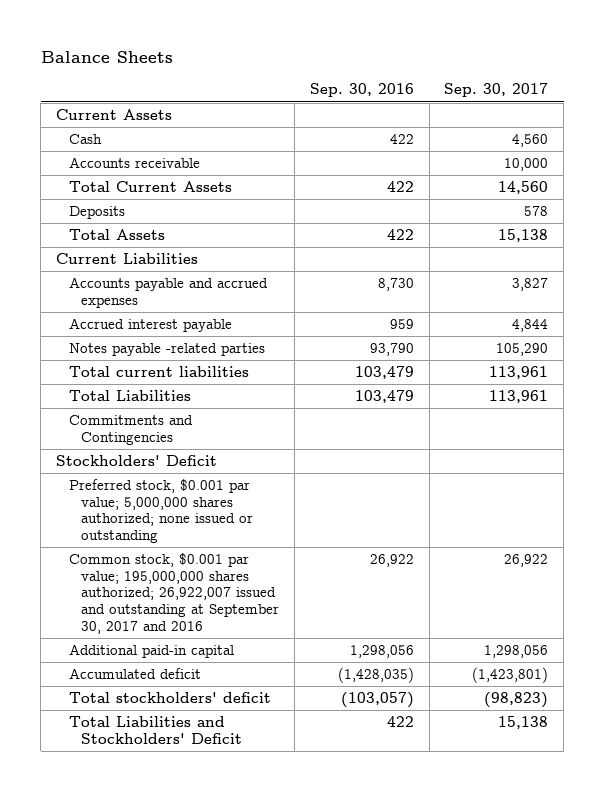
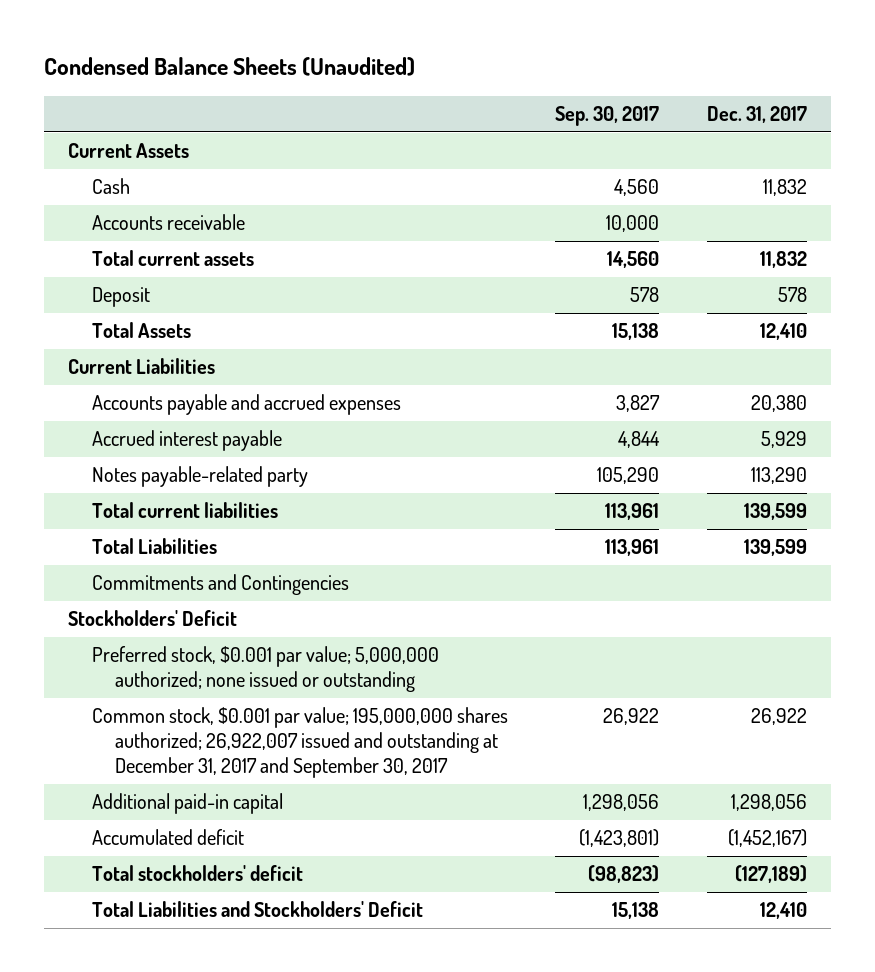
[40,50,173,63] Balance Sheets -> [44,57,416,77] Condensed Balance Sheets (Unaudited)
[309,83,414,98] Sep. 30, 2016 -> none
none -> [706,106,807,124] Dec. 31, 2017
[68,181,232,193] Total Current Assets -> [91,250,254,267] Total current assets
[68,206,125,220] Deposits -> [91,287,150,308] Deposit
[68,343,265,357] Notes payable -related parties -> [91,466,308,488] Notes payable-related party
[68,479,254,544] Preferred stock, $0.001 par value; 5,000,000 shares authorized; none issued or outstanding -> [91,646,439,693] Preferred stock, $0.001 par value; 5,000,000 authorized; none issued or outstanding
[68,553,280,634] Common stock, $0.001 par value; 195,000,000 shares authorized; 26,922,007 issued and outstanding at September 30, 2017 and 2016 -> [91,707,508,778] Common stock, $0.001 par value; 195,000,000 shares authorized; 26,922,007 issued and outstanding at December 31, 2017 and September 30, 2017

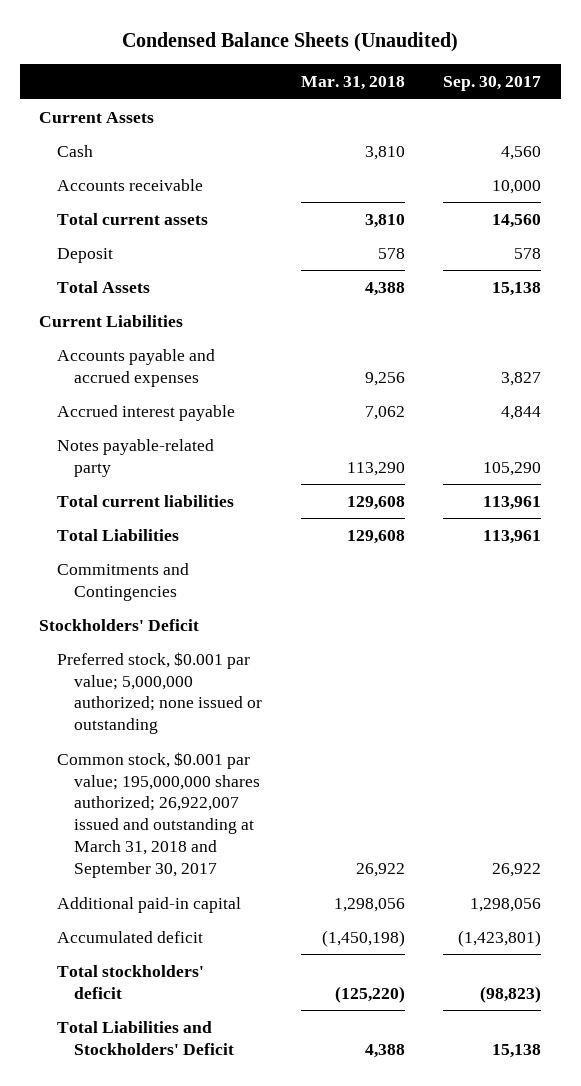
[706,106,807,124] Dec. 31, 2017 -> none
none -> [300,75,405,90] Mar. 31, 2018
[91,707,508,778] Common stock, $0.001 par value; 195,000,000 shares authorized; 26,922,007 issued and outstanding at December 31, 2017 and September 30, 2017 -> [56,751,260,878] Common stock, $0.001 par value; 195,000,000 shares authorized; 26,922,007 issued and outstanding at March 31, 2018 and September 30, 2017

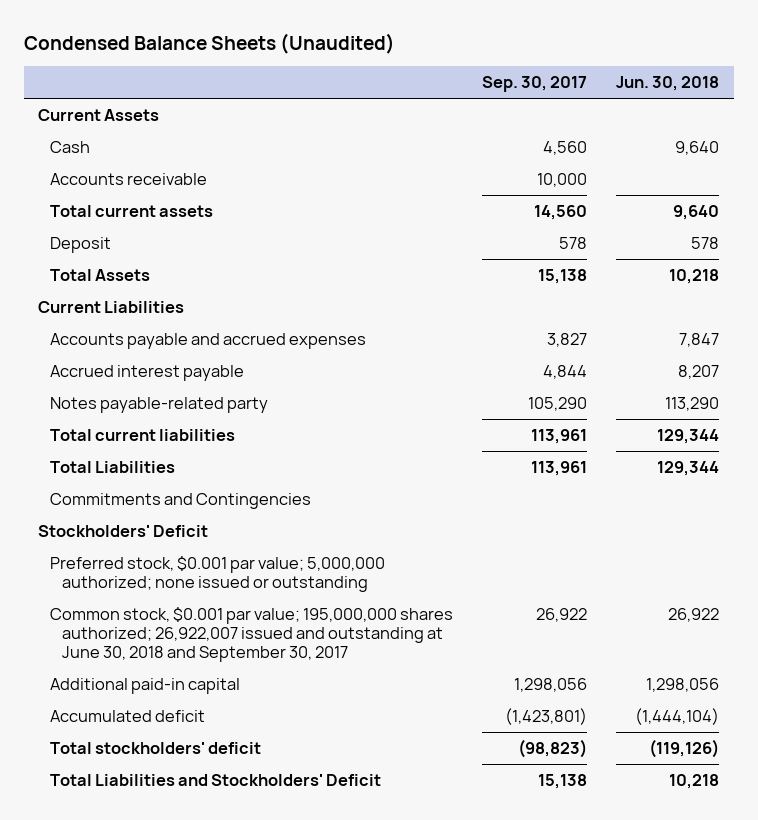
[300,75,405,90] Mar. 31, 2018 -> none
none -> [616,76,720,92] Jun. 30, 2018
[56,751,260,878] Common stock, $0.001 par value; 195,000,000 shares authorized; 26,922,007 issued and outstanding at March 31, 2018 and September 30, 2017 -> [50,606,454,663] Common stock, $0.001 par value; 195,000,000 shares authorized; 26,922,007 issued and outstanding at June 30, 2018 and September 30, 2017

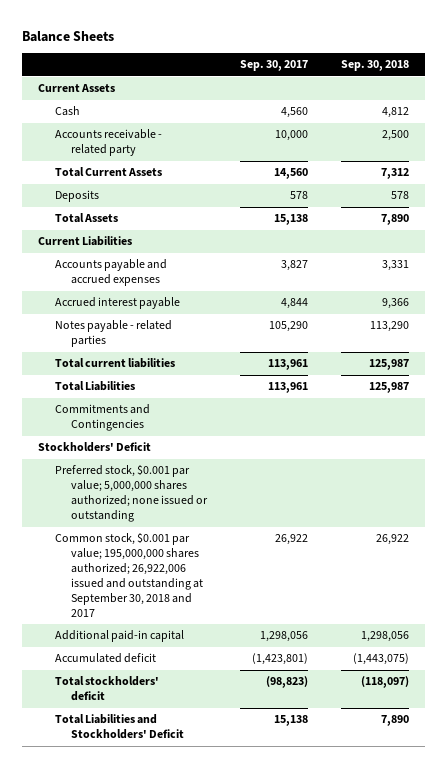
[23,32,395,54] Condensed Balance Sheets (Unaudited) -> [21,30,114,42] Balance Sheets
[616,76,720,92] Jun. 30, 2018 -> none
none -> [340,60,409,72] Sep. 30, 2018
[50,172,208,185] Accounts receivable -> [54,129,162,157] Accounts receivable - related party
[50,204,214,217] Total current assets -> [54,167,162,178] Total Current Assets
[50,236,112,253] Deposit -> [54,190,99,203] Deposits
[50,396,269,413] Notes payable-related party -> [54,320,172,348] Notes payable - related parties
[50,555,386,593] Preferred stock, $0.001 par value; 5,000,000 authorized; none issued or outstanding -> [54,465,209,523] Preferred stock, $0.001 par value; 5,000,000 shares authorized; none issued or outstanding
[50,606,454,663] Common stock, $0.001 par value; 195,000,000 shares authorized; 26,922,007 issued and outstanding at June 30, 2018 and September 30, 2017 -> [54,533,204,617] Common stock, $0.001 par value; 195,000,000 shares authorized; 26,922,006 issued and outstanding at September 30, 2018 and 2017

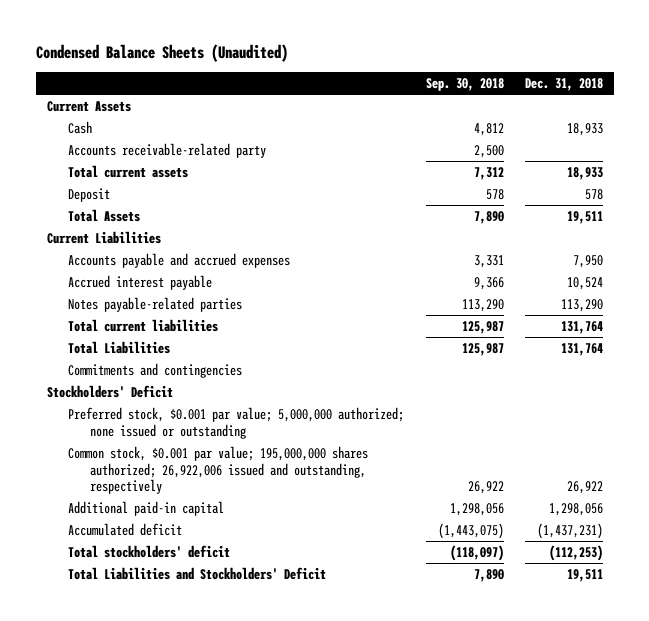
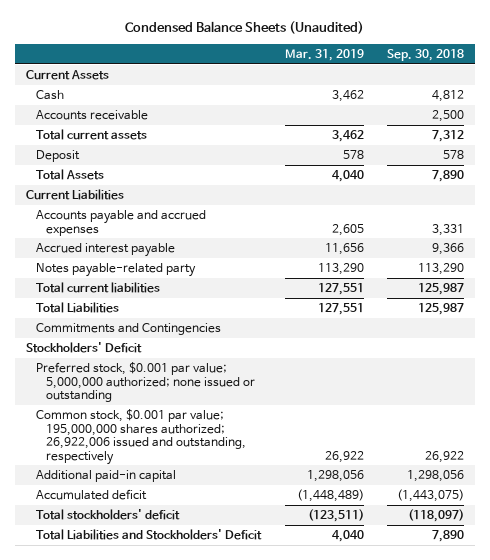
[524,78,603,92] Dec. 31, 2018 -> none
none -> [284,48,364,61] Mar. 31, 2019
[68,143,267,159] Accounts receivable-related party -> [36,110,149,121] Accounts receivable
[68,297,243,313] Notes payable-related parties -> [36,263,197,278] Notes payable-related party
[68,363,243,379] Commitments and contingencies -> [36,323,222,336] Commitments and Contingencies

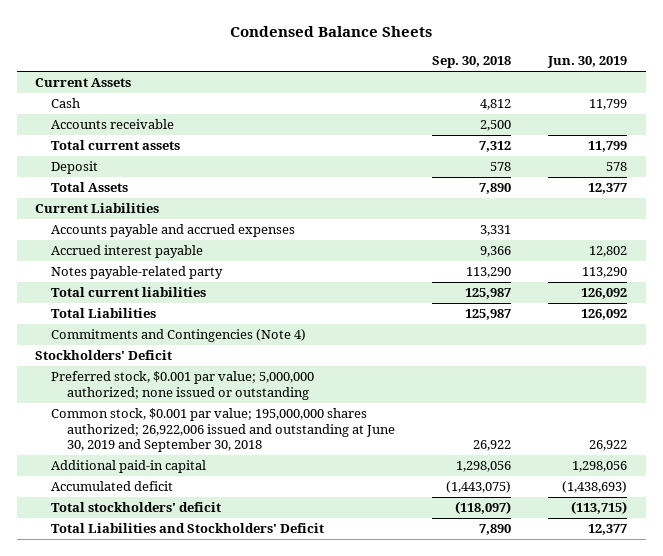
[124,21,364,35] Condensed Balance Sheets (Unaudited) -> [230,26,433,38] Condensed Balance Sheets
[284,48,364,61] Mar. 31, 2019 -> none
none -> [547,56,628,69] Jun. 30, 2019
[36,323,222,336] Commitments and Contingencies -> [51,329,307,343] Commitments and Contingencies (Note 4)
[36,409,247,465] Common stock, $0.001 par value; 195,000,000 shares authorized; 26,922,006 issued and outstanding, respectively -> [51,408,396,453] Common stock, $0.001 par value; 195,000,000 shares authorized; 26,922,006 issued and outstanding at June 30, 2019 and September 30, 2018

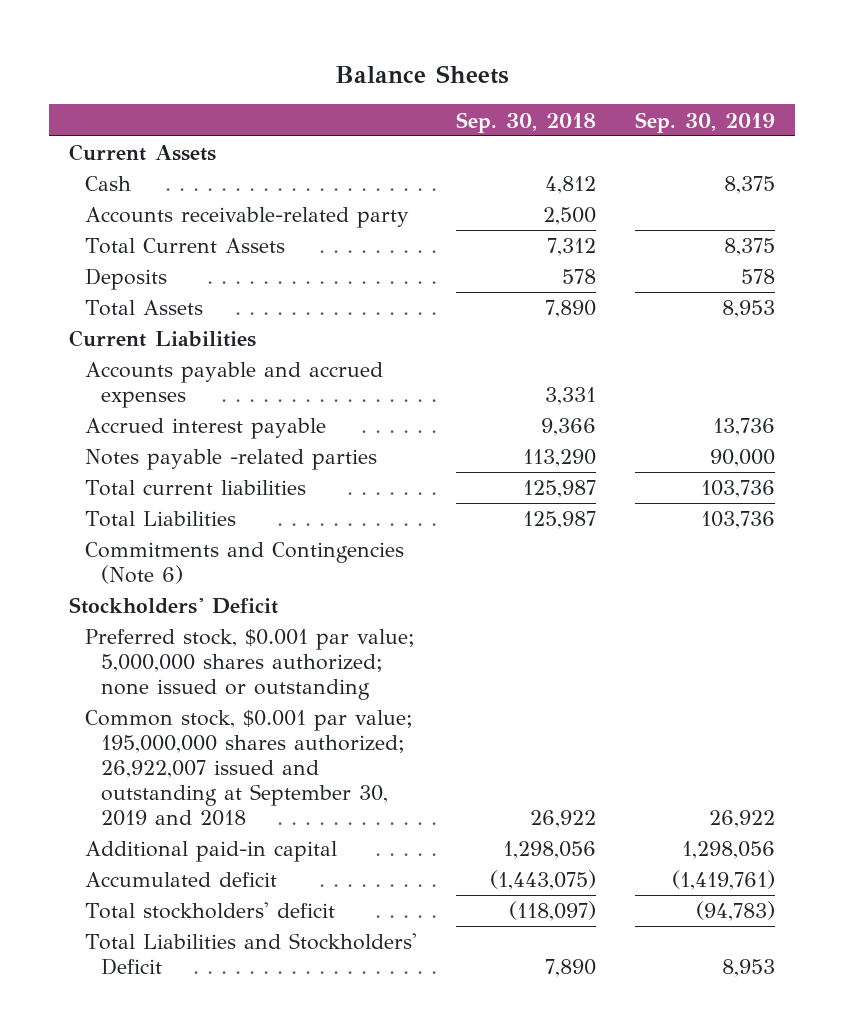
[230,26,433,38] Condensed Balance Sheets -> [334,64,509,84] Balance Sheets
[547,56,628,69] Jun. 30, 2019 -> none
none -> [635,111,776,133] Sep. 30, 2019
[51,119,175,130] Accounts receivable -> [84,207,409,229] Accounts receivable-related party
[51,140,181,151] Total current assets -> [84,238,285,255] Total Current Assets
[51,161,99,175] Deposit -> [84,268,167,291] Deposits
[51,266,224,280] Notes payable-related party -> [84,449,377,471] Notes payable -related parties
[51,329,307,343] Commitments and Contingencies (Note 4) -> [84,542,404,585] Commitments and Contingencies (Note 6)
[51,371,315,400] Preferred stock, $0.001 par value; 5,000,000 authorized; none issued or outstanding -> [84,629,415,701] Preferred stock, $0.001 par value; 5,000,000 shares authorized; none issued or outstanding
[51,408,396,453] Common stock, $0.001 par value; 195,000,000 shares authorized; 26,922,006 issued and outstanding at June 30, 2019 and September 30, 2018 -> [84,710,413,826] Common stock, $0.001 par value; 195,000,000 shares authorized; 26,922,007 issued and outstanding at September 30, 2019 and 2018

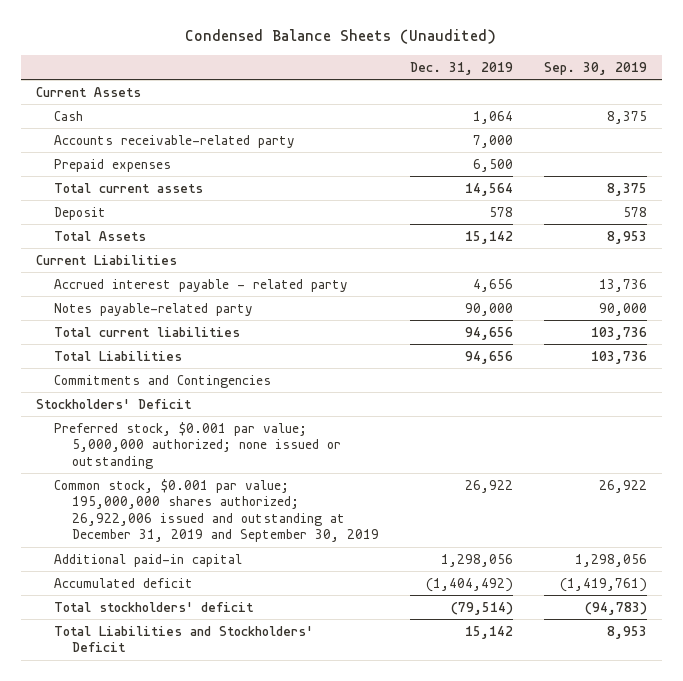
[334,64,509,84] Balance Sheets -> [185,29,497,45] Condensed Balance Sheets (Unaudited)
[456,111,597,133] Sep. 30, 2018 -> none
none -> [410,61,514,75] Dec. 31, 2019
none -> [54,158,172,172] Prepaid expenses
[84,238,285,255] Total Current Assets -> [54,182,204,193] Total current assets
[84,268,167,291] Deposits -> [54,206,107,220] Deposit
[84,362,383,409] Accounts payable and accrued expenses -> none
[84,418,326,440] Accrued interest payable -> [54,278,349,292] Accrued interest payable - related party
[84,449,377,471] Notes payable -related parties -> [54,302,254,316] Notes payable-related party
[84,542,404,585] Commitments and Contingencies (Note 6) -> [54,374,272,388] Commitments and Contingencies
[84,629,415,701] Preferred stock, $0.001 par value; 5,000,000 shares authorized; none issued or outstanding -> [54,421,342,469] Preferred stock, $0.001 par value; 5,000,000 authorized; none issued or outstanding
[84,710,413,826] Common stock, $0.001 par value; 195,000,000 shares authorized; 26,922,007 issued and outstanding at September 30, 2019 and 2018 -> [54,478,380,543] Common stock, $0.001 par value; 195,000,000 shares authorized; 26,922,006 issued and outstanding at December 31, 2019 and September 30, 2019

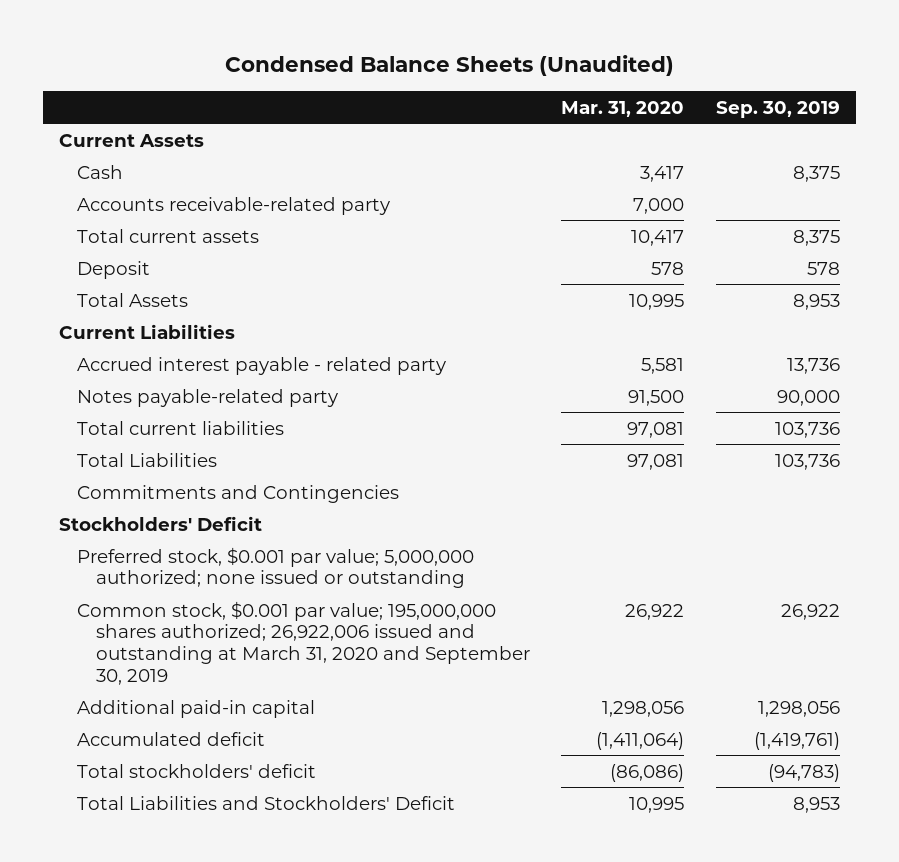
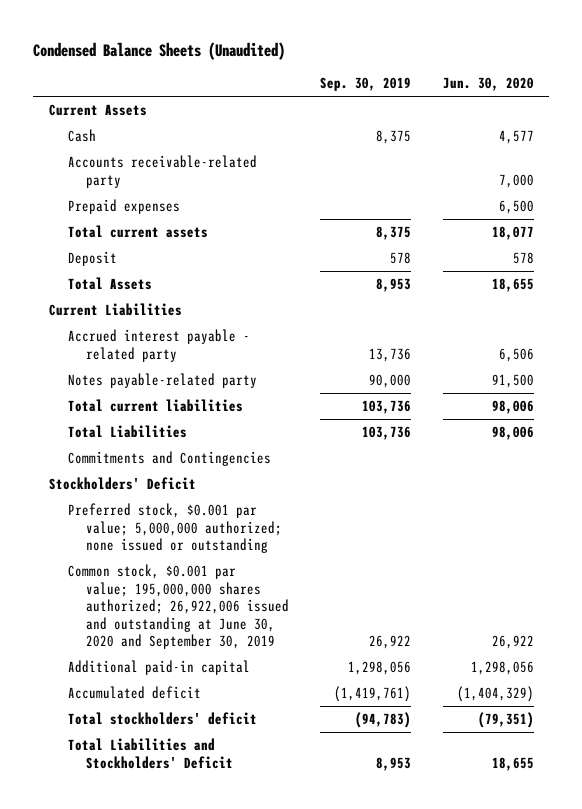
[561,100,685,117] Mar. 31, 2020 -> none
none -> [442,77,534,92] Jun. 30, 2020
none -> [67,199,180,215] Prepaid expenses
[77,600,530,685] Common stock, $0.001 par value; 195,000,000 shares authorized; 26,922,006 issued and outstanding at March 31, 2020 and September 30, 2019 -> [67,564,290,650] Common stock, $0.001 par value; 195,000,000 shares authorized; 26,922,006 issued and outstanding at June 30, 2020 and September 30, 2019

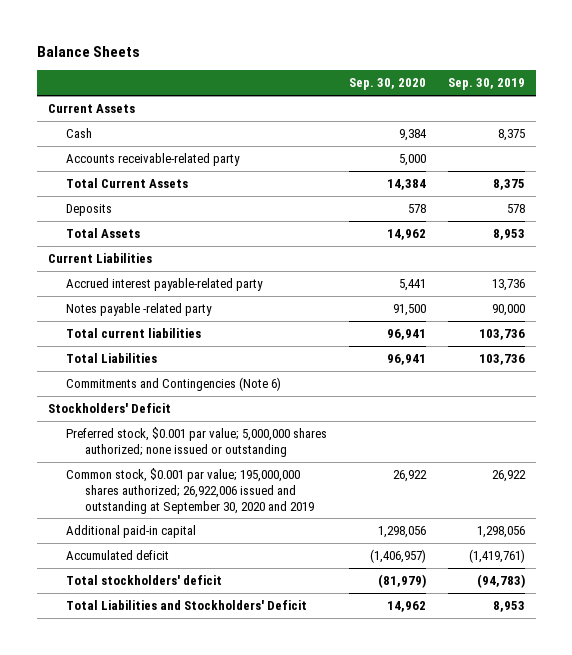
[33,41,286,60] Condensed Balance Sheets (Unaudited) -> [36,46,140,58] Balance Sheets
[442,77,534,92] Jun. 30, 2020 -> none
none -> [349,78,427,91] Sep. 30, 2020
[67,199,180,215] Prepaid expenses -> none
[67,225,208,239] Total current assets -> [66,178,189,189] Total Current Assets
[67,251,117,267] Deposit -> [66,204,113,217] Deposits
[67,329,250,362] Accrued interest payable - related party -> [66,278,264,292] Accrued interest payable-related party
[67,373,257,389] Notes payable-related party -> [66,303,213,317] Notes payable -related party
[67,451,271,467] Commitments and Contingencies -> [66,377,282,392] Commitments and Contingencies (Note 6)
[67,503,283,554] Preferred stock, $0.001 par value; 5,000,000 authorized; none issued or outstanding -> [66,427,328,457] Preferred stock, $0.001 par value; 5,000,000 shares authorized; none issued or outstanding
[67,564,290,650] Common stock, $0.001 par value; 195,000,000 shares authorized; 26,922,006 issued and outstanding at June 30, 2020 and September 30, 2019 -> [66,468,315,514] Common stock, $0.001 par value; 195,000,000 shares authorized; 26,922,006 issued and outstanding at September 30, 2020 and 2019

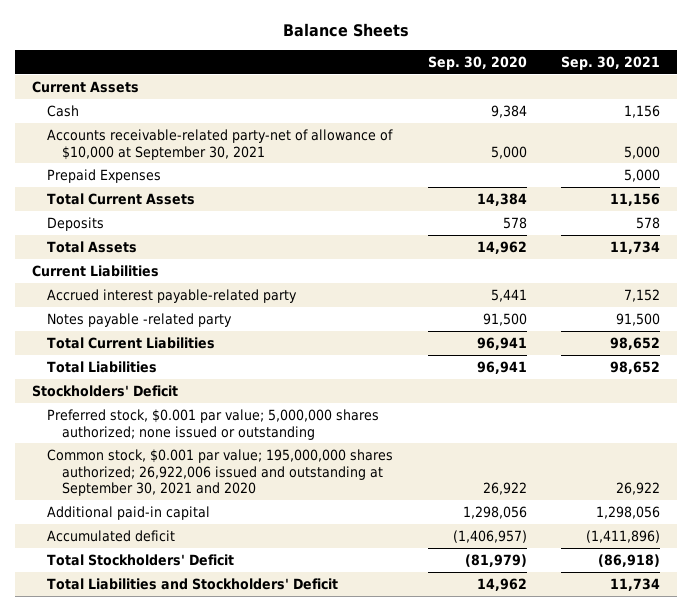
[447,78,525,91] Sep. 30, 2019 -> none
none -> [561,55,661,70] Sep. 30, 2021
[66,153,241,167] Accounts receivable-related party -> [46,128,393,160] Accounts receivable-related party-net of allowance of $10,000 at September 30, 2021
none -> [46,168,161,183] Prepaid Expenses
[66,328,202,339] Total current liabilities -> [46,336,215,349] Total Current Liabilities
[66,377,282,392] Commitments and Contingencies (Note 6) -> none
[66,468,315,514] Common stock, $0.001 par value; 195,000,000 shares authorized; 26,922,006 issued and outstanding at September 30, 2020 and 2019 -> [46,448,393,497] Common stock, $0.001 par value; 195,000,000 shares authorized; 26,922,006 issued and outstanding at September 30, 2021 and 2020
[66,575,223,586] Total stockholders' deficit -> [46,553,234,566] Total Stockholders' Deficit

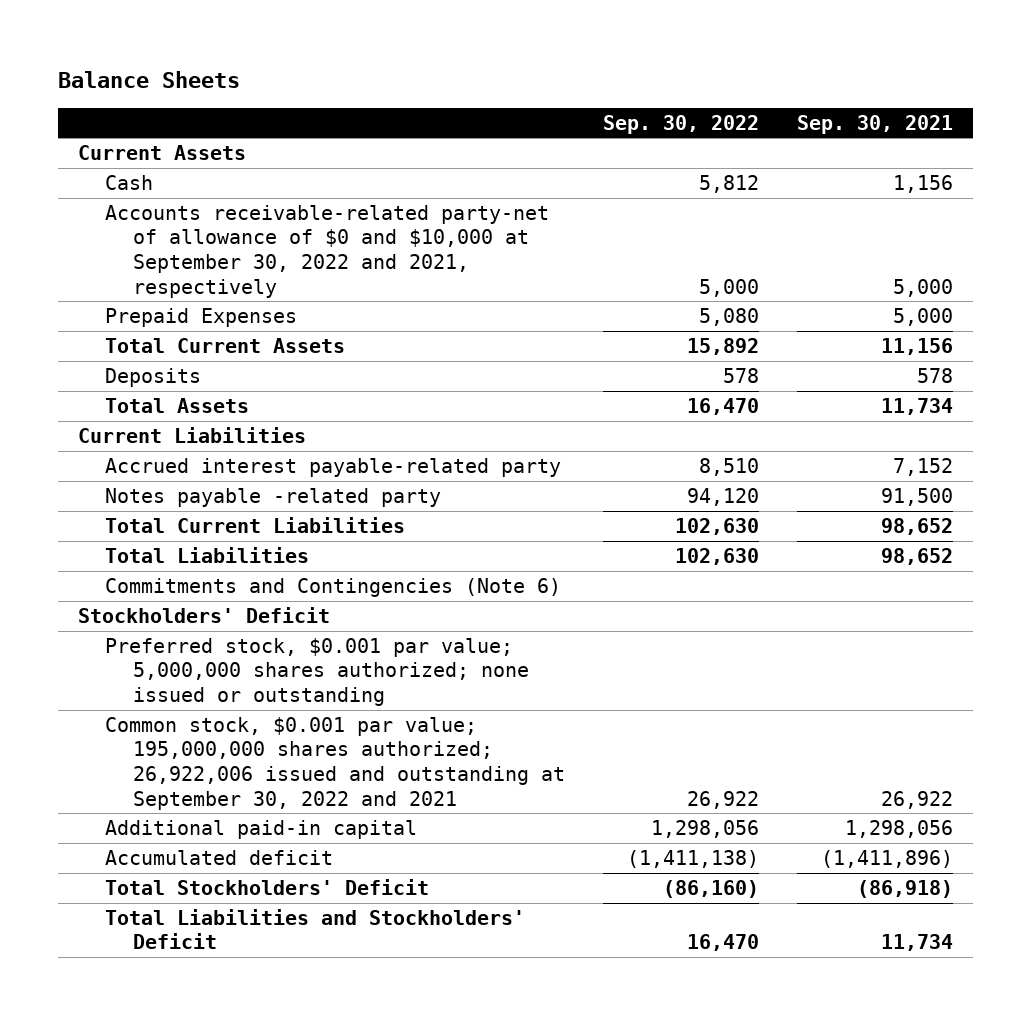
[427,55,527,70] Sep. 30, 2020 -> none
none -> [603,114,760,134] Sep. 30, 2022
[46,128,393,160] Accounts receivable-related party-net of allowance of $10,000 at September 30, 2021 -> [105,204,550,298] Accounts receivable-related party-net of allowance of $0 and $10,000 at September 30, 2022 and 2021, respectively
none -> [105,577,562,597] Commitments and Contingencies (Note 6)
[46,448,393,497] Common stock, $0.001 par value; 195,000,000 shares authorized; 26,922,006 issued and outstanding at September 30, 2021 and 2020 -> [105,716,566,810] Common stock, $0.001 par value; 195,000,000 shares authorized; 26,922,006 issued and outstanding at September 30, 2022 and 2021

